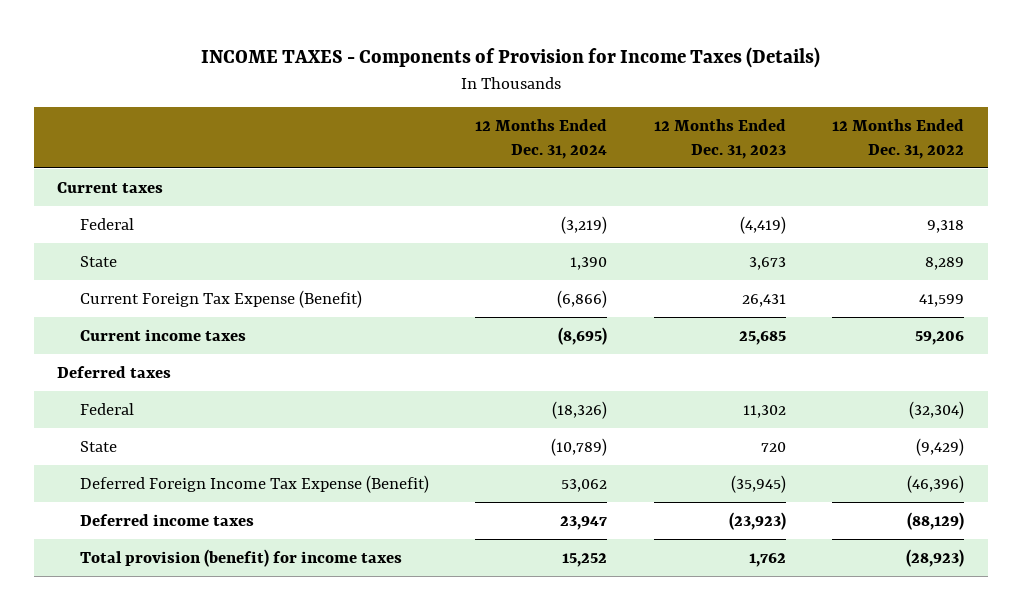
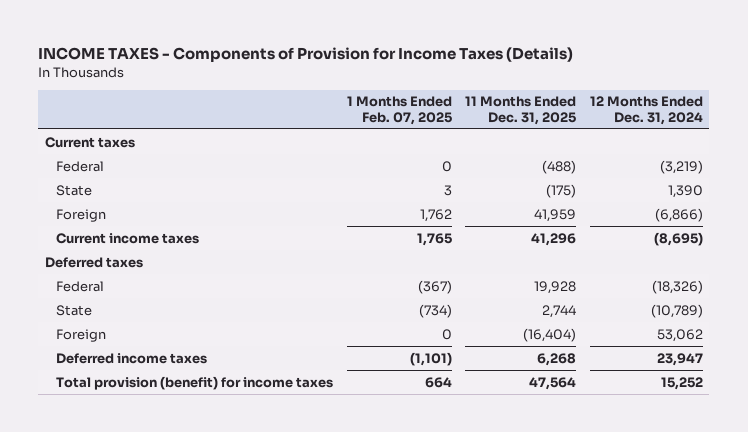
[653,119,786,159] 12 Months Ended Dec. 31, 2023 -> none
[832,119,965,159] 12 Months Ended Dec. 31, 2022 -> none
none -> [346,96,452,125] 1 Months Ended Feb. 07, 2025
none -> [465,96,577,125] 11 Months Ended Dec. 31, 2025
[79,290,362,309] Current Foreign Tax Expense (Benefit) -> [56,208,107,222] Foreign
[79,475,429,494] Deferred Foreign Income Tax Expense (Benefit) -> [56,328,107,342] Foreign

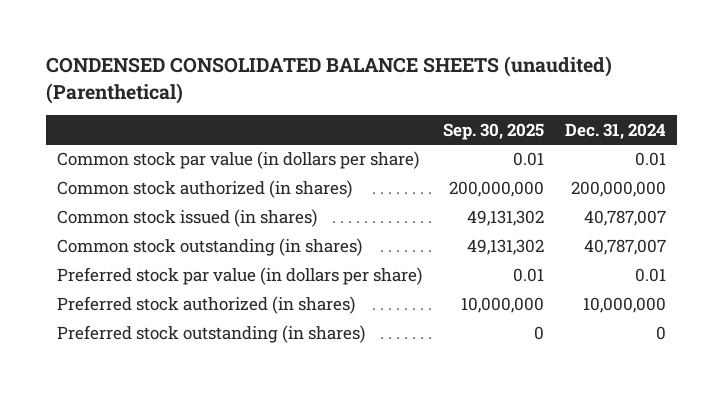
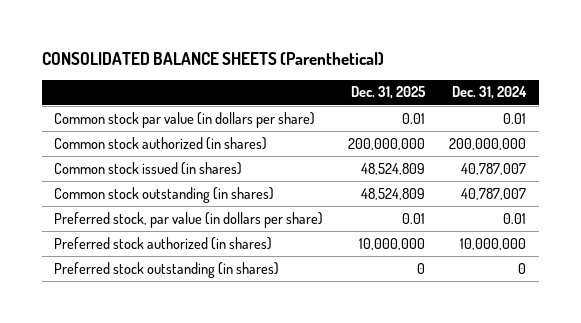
[46,56,613,104] CONDENSED CONSOLIDATED BALANCE SHEETS (unaudited) (Parenthetical) -> [41,51,384,65] CONSOLIDATED BALANCE SHEETS (Parenthetical)
[443,122,545,140] Sep. 30, 2025 -> none
none -> [350,86,426,100] Dec. 31, 2025
[56,267,422,286] Preferred stock par value (in dollars per share) -> [54,211,324,228] Preferred stock, par value (in dollars per share)

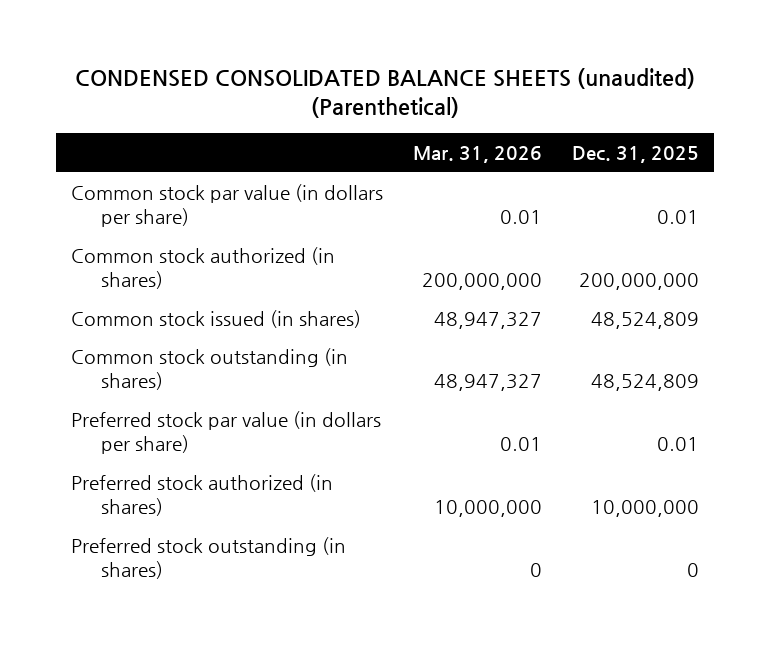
[41,51,384,65] CONSOLIDATED BALANCE SHEETS (Parenthetical) -> [74,68,695,119] CONDENSED CONSOLIDATED BALANCE SHEETS (unaudited) (Parenthetical)
[452,86,528,100] Dec. 31, 2024 -> none
none -> [412,146,542,164] Mar. 31, 2026
[54,211,324,228] Preferred stock, par value (in dollars per share) -> [70,410,381,455] Preferred stock par value (in dollars per share)

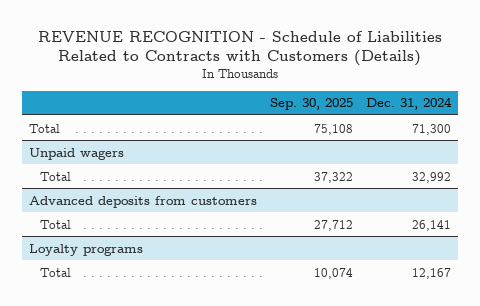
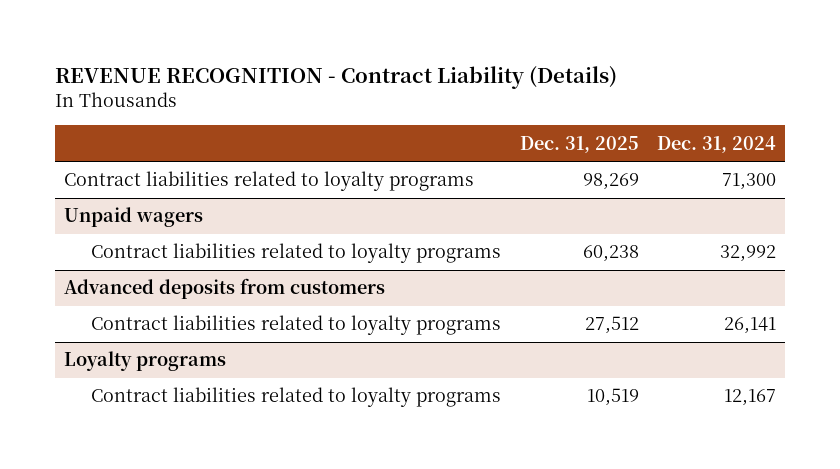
[37,30,442,67] REVENUE RECOGNITION - Schedule of Liabilities Related to Contracts with Customers (Details) -> [55,65,618,89] REVENUE RECOGNITION - Contract Liability (Details)
[269,98,353,111] Sep. 30, 2025 -> none
none -> [519,135,639,153] Dec. 31, 2025
[28,123,60,133] Total -> [64,171,475,192] Contract liabilities related to loyalty programs
[40,171,72,181] Total -> [91,243,502,264] Contract liabilities related to loyalty programs
[40,219,72,229] Total -> [91,315,502,336] Contract liabilities related to loyalty programs
[40,267,72,277] Total -> [91,387,502,408] Contract liabilities related to loyalty programs

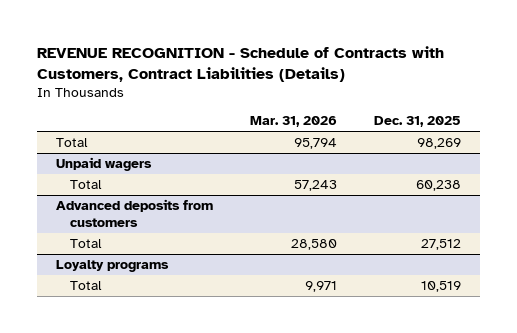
[55,65,618,89] REVENUE RECOGNITION - Contract Liability (Details) -> [36,45,444,82] REVENUE RECOGNITION - Schedule of Contracts with Customers, Contract Liabilities (Details)
[656,135,776,153] Dec. 31, 2024 -> none
none -> [250,116,338,128] Mar. 31, 2026
[64,171,475,192] Contract liabilities related to loyalty programs -> [55,138,88,148] Total
[91,243,502,264] Contract liabilities related to loyalty programs -> [70,180,103,190] Total
[91,315,502,336] Contract liabilities related to loyalty programs -> [70,239,103,249] Total
[91,387,502,408] Contract liabilities related to loyalty programs -> [70,281,103,291] Total

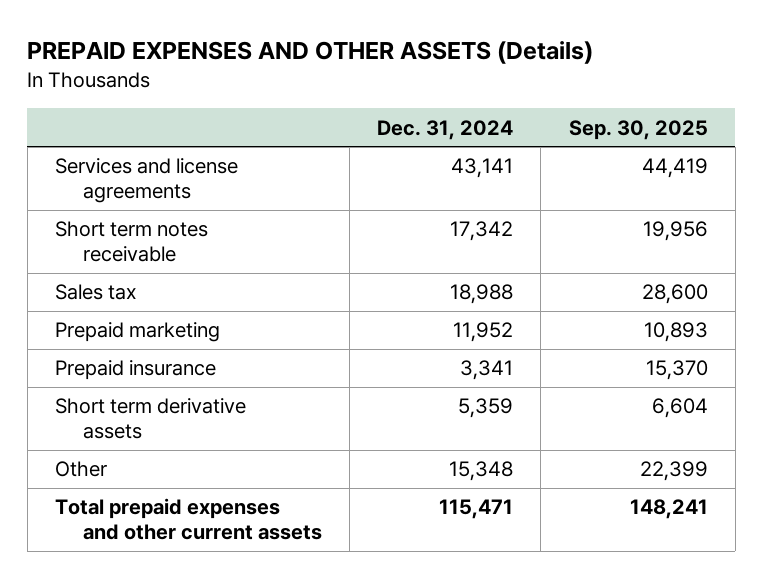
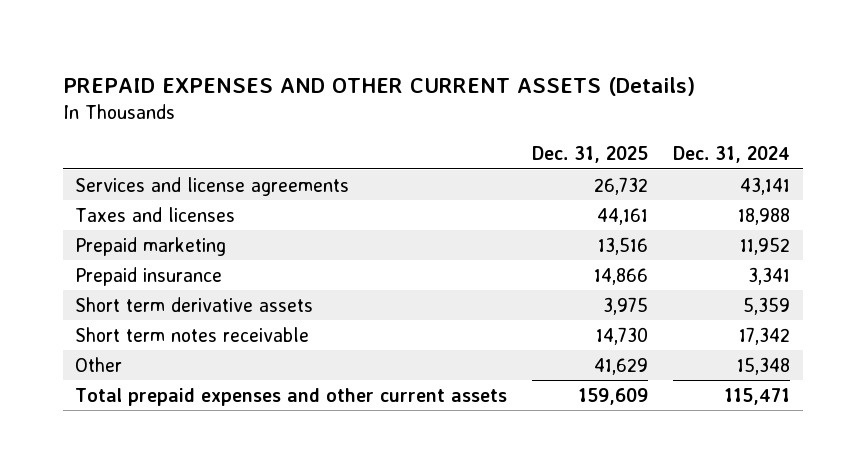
[27,41,594,65] PREPAID EXPENSES AND OTHER ASSETS (Details) -> [62,77,695,97] PREPAID EXPENSES AND OTHER CURRENT ASSETS (Details)
[568,119,708,140] Sep. 30, 2025 -> none
none -> [532,146,649,164] Dec. 31, 2025
[54,284,137,301] Sales tax -> [75,206,236,222] Taxes and licenses
[54,221,208,262] Short term notes receivable -> [75,326,310,342] Short term notes receivable

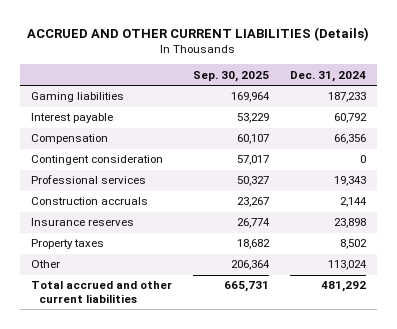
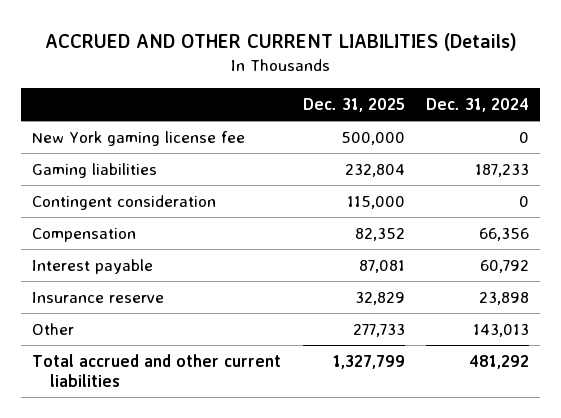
[192,70,269,82] Sep. 30, 2025 -> none
none -> [302,97,405,112] Dec. 31, 2025
none -> [32,131,246,147] New York gaming license fee
[30,175,146,185] Professional services -> none
[30,197,148,206] Construction accruals -> none
[30,239,104,250] Property taxes -> none
[30,134,108,145] Compensation -> [32,228,137,243] Compensation
[30,113,113,124] Interest payable -> [32,259,154,275] Interest payable
[30,218,134,227] Insurance reserves -> [32,292,165,304] Insurance reserve
[328,260,368,271] 113,024 -> [473,324,530,338] 143,013

